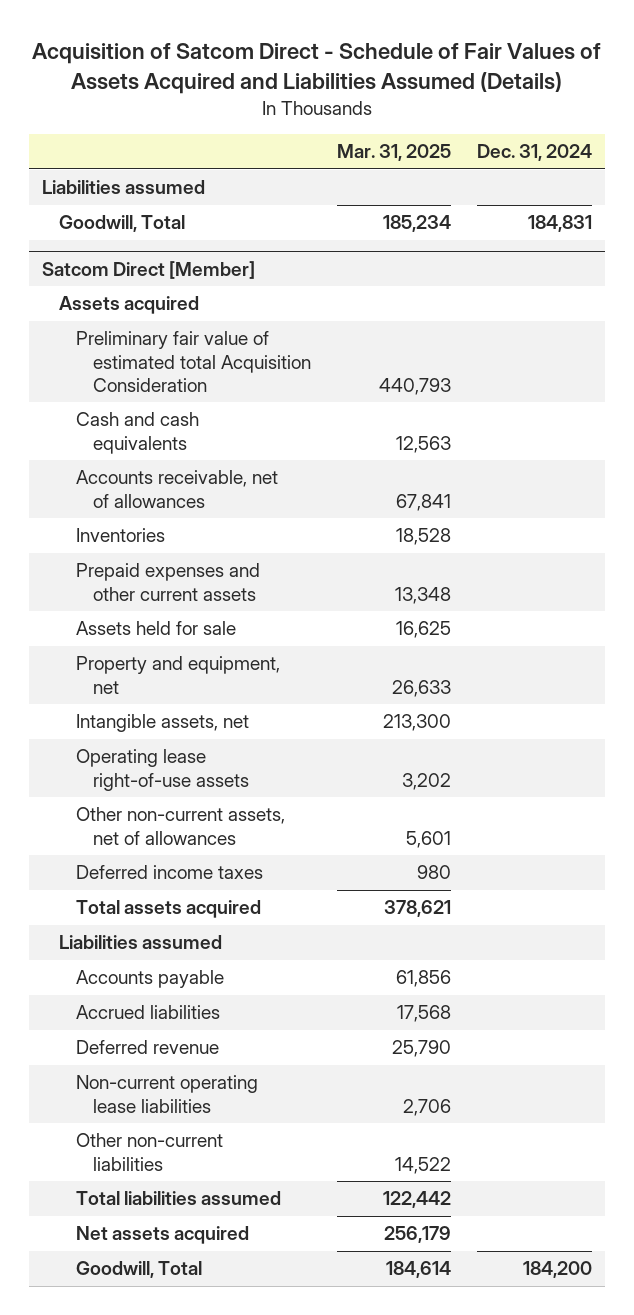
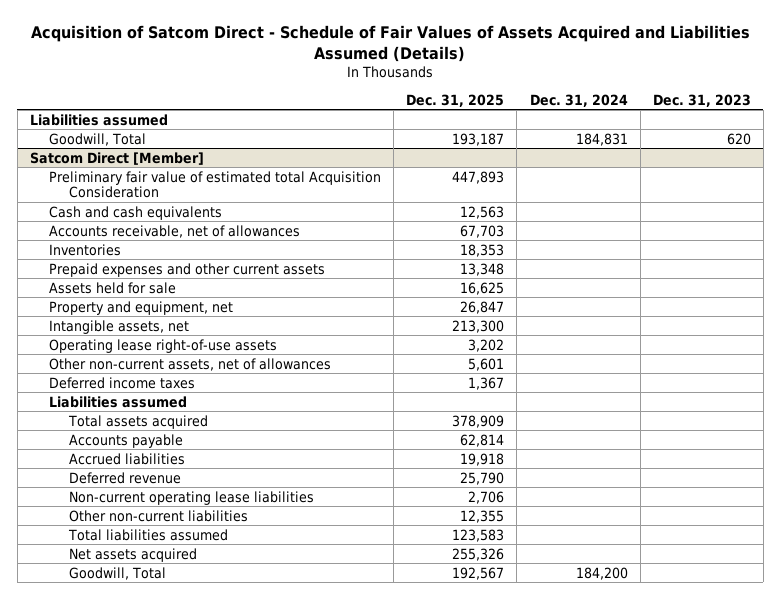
[336,144,451,162] Mar. 31, 2025 -> none
none -> [406,93,505,107] Dec. 31, 2025
none -> [652,93,751,107] Dec. 31, 2023
[59,296,200,315] Assets acquired -> none
[76,900,262,919] Total assets acquired -> [67,414,208,429] Total assets acquired

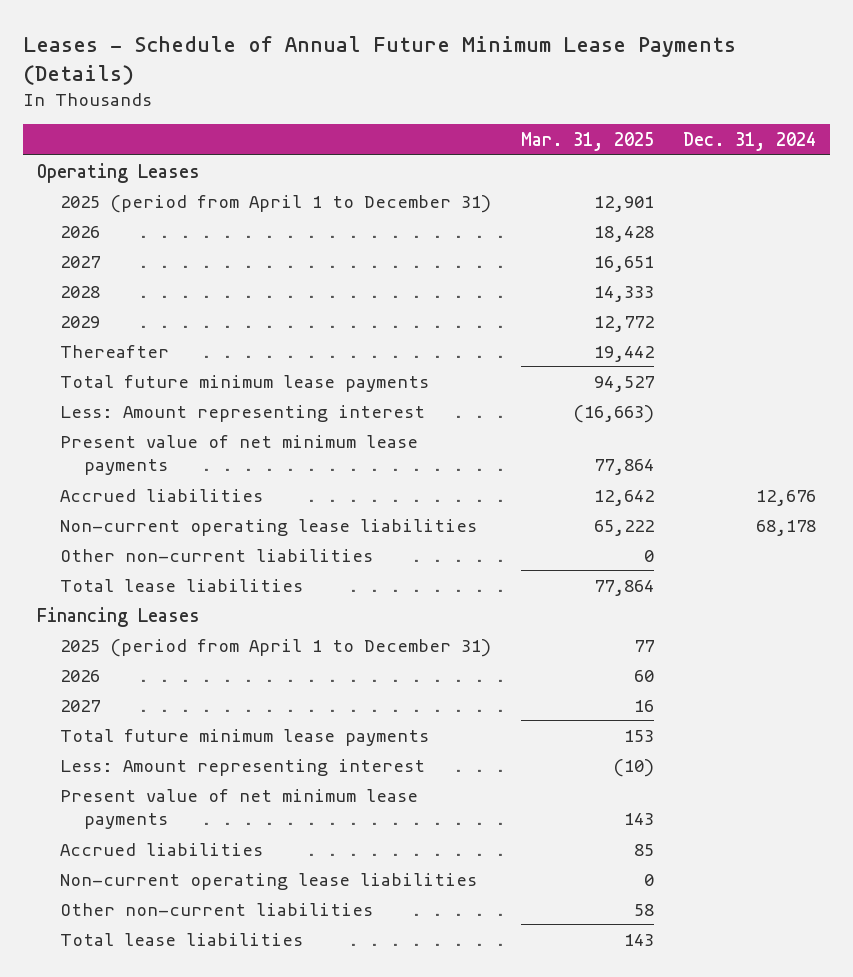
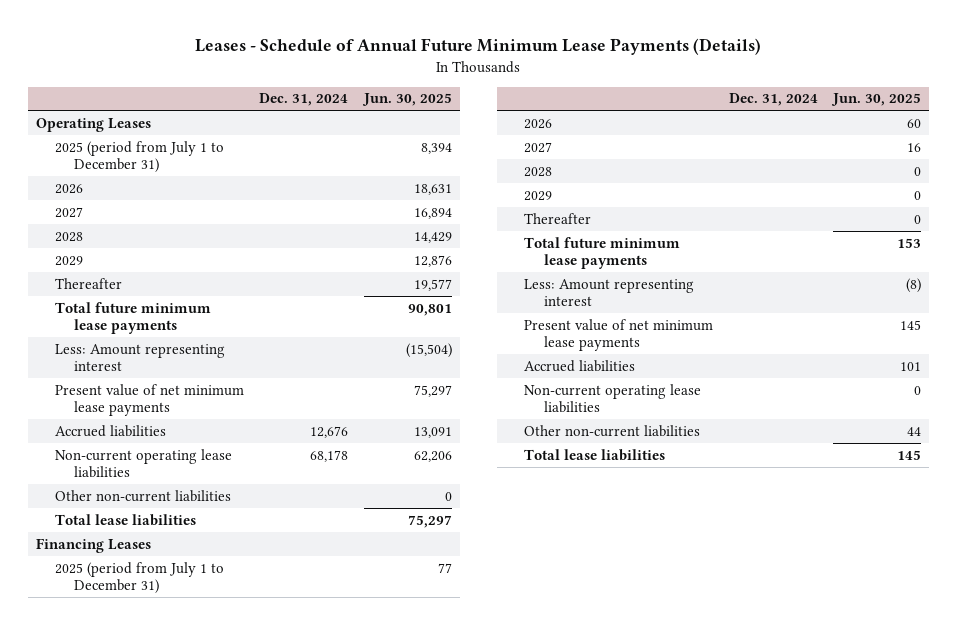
[520,132,654,152] Mar. 31, 2025 -> none
none -> [361,93,452,107] Jun. 30, 2025
[60,194,492,213] 2025 (period from April 1 to December 31) -> [54,140,224,174] 2025 (period from July 1 to December 31)
[60,638,492,657] 2025 (period from April 1 to December 31) -> [54,561,224,595] 2025 (period from July 1 to December 31)
none -> [524,166,553,177] 2028
none -> [524,190,553,201] 2029
none -> [524,212,592,224] Thereafter

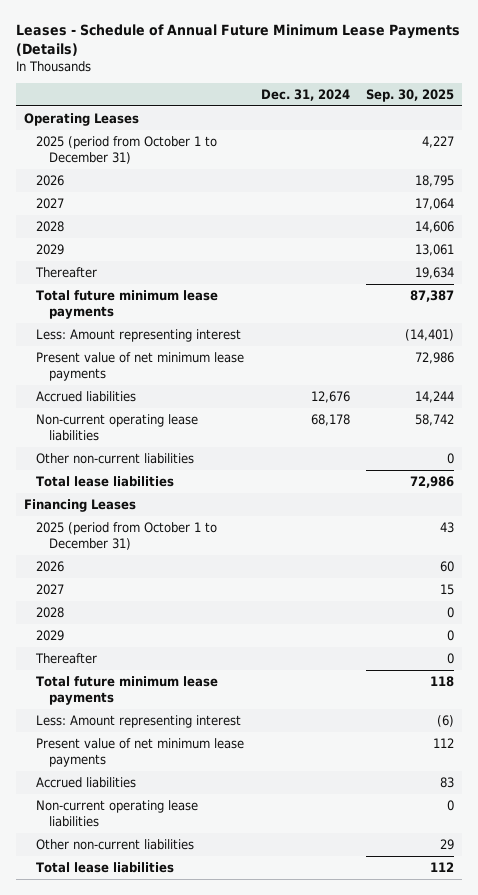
[361,93,452,107] Jun. 30, 2025 -> none
none -> [365,88,454,102] Sep. 30, 2025
[54,140,224,174] 2025 (period from July 1 to December 31) -> [36,136,218,164] 2025 (period from October 1 to December 31)
[54,561,224,595] 2025 (period from July 1 to December 31) -> [36,522,218,550] 2025 (period from October 1 to December 31)

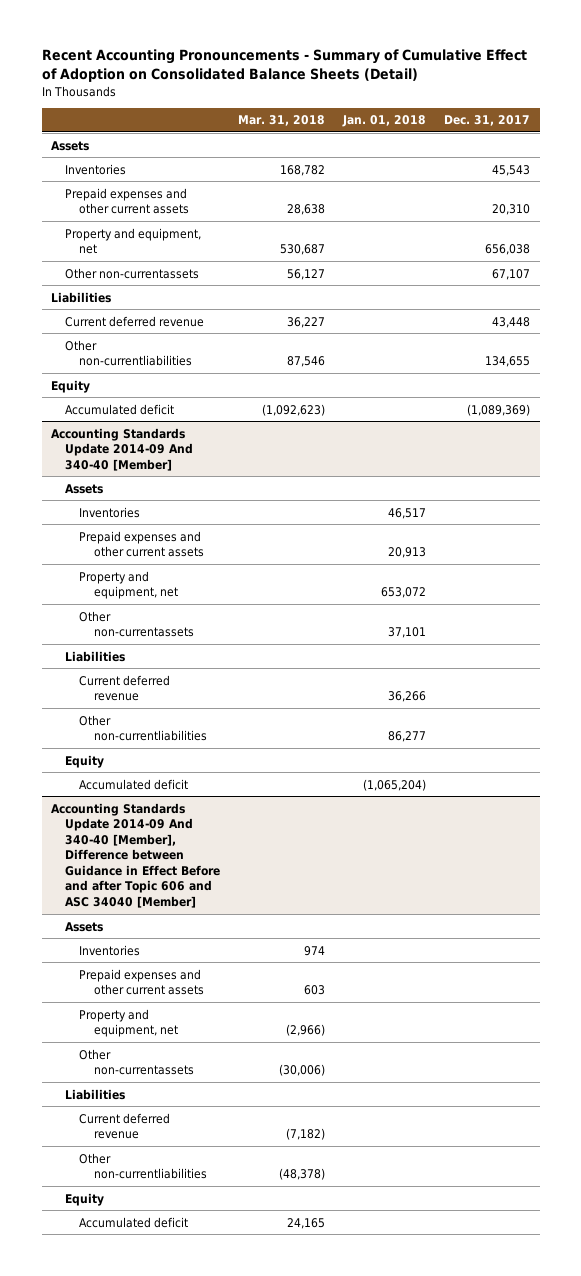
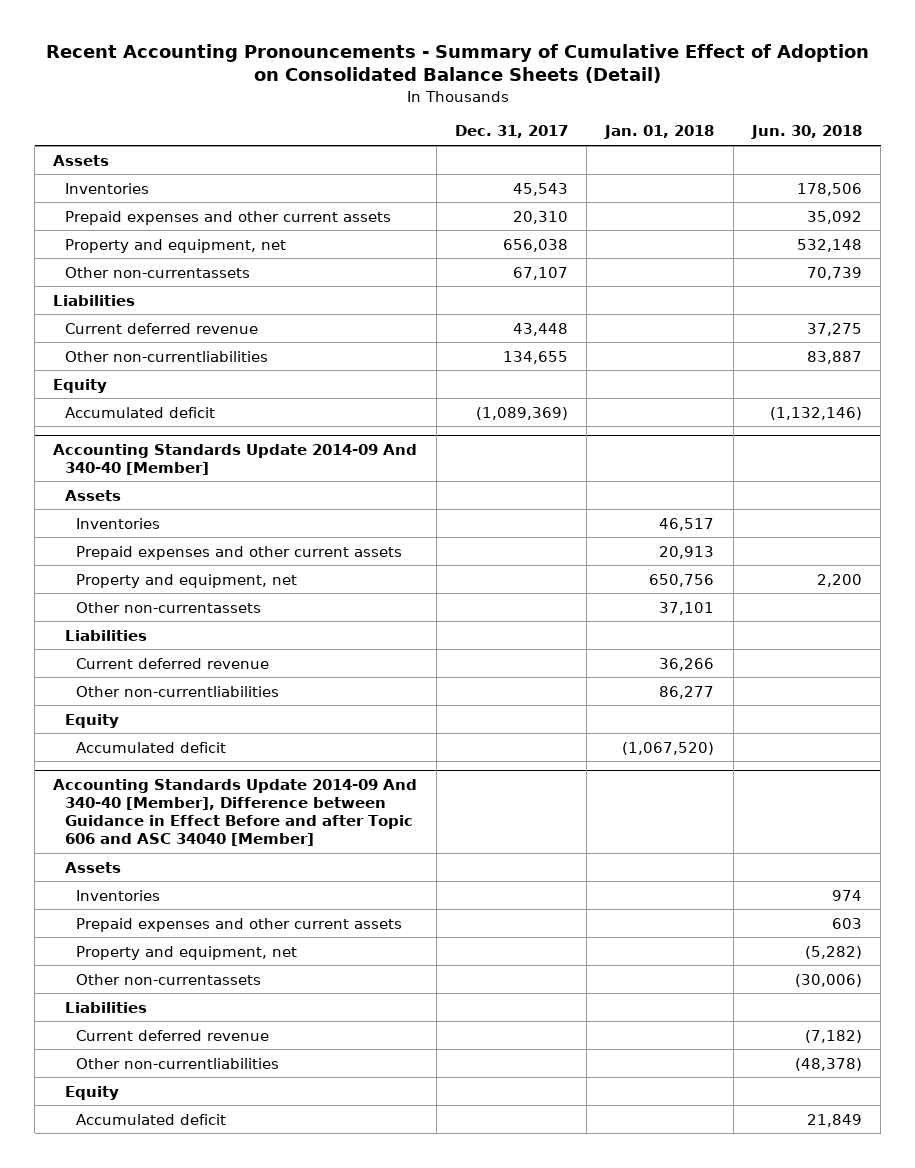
[238,115,326,127] Mar. 31, 2018 -> none
none -> [750,125,862,140] Jun. 30, 2018
[381,587,427,599] 653,072 -> [649,573,715,587] 650,756
[363,778,427,791] (1,065,204) -> [622,741,715,755] (1,067,520)

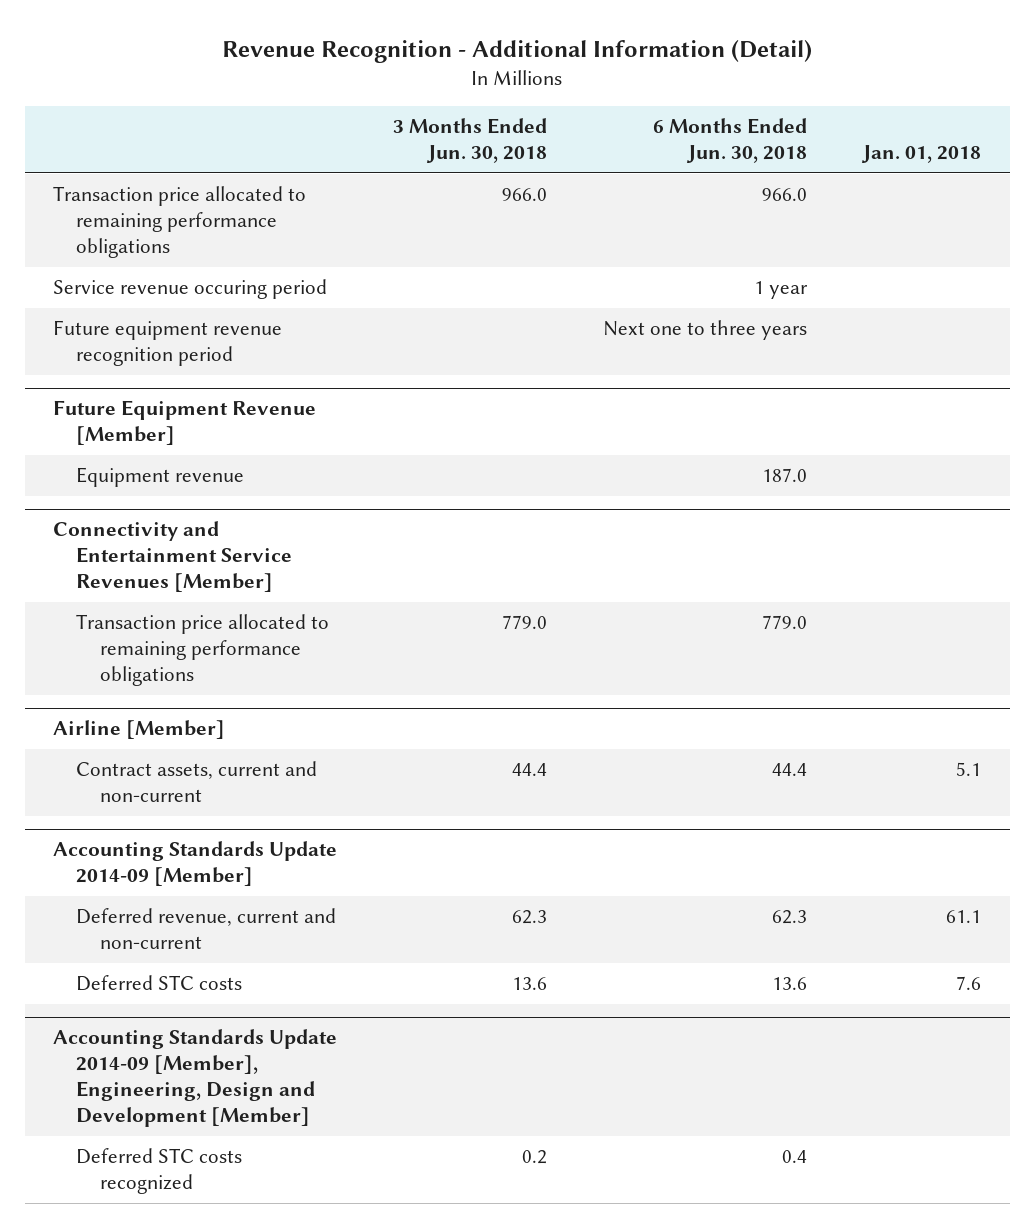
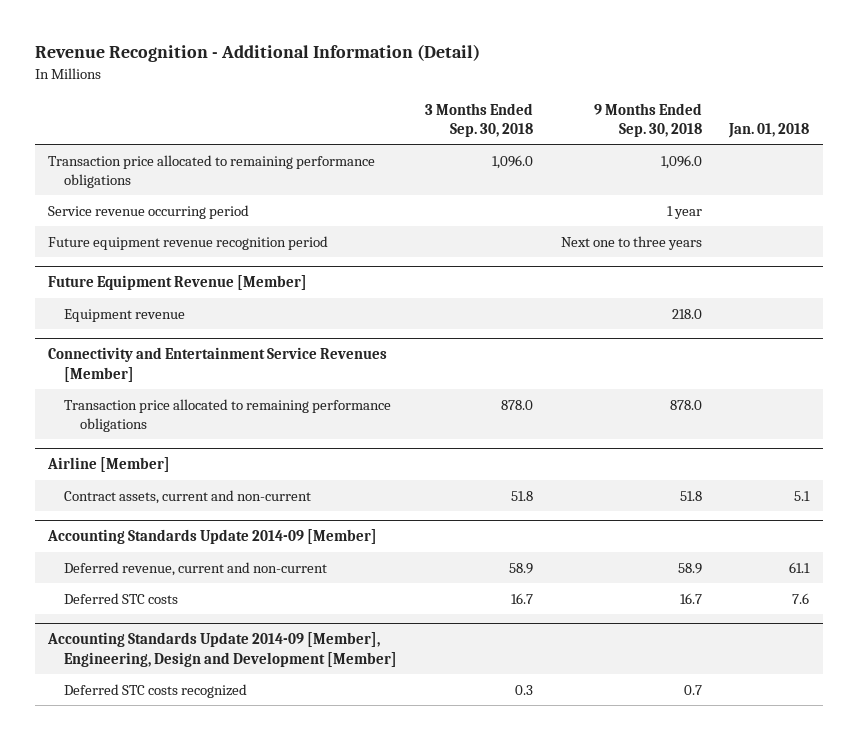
[392,117,547,163] 3 Months Ended Jun. 30, 2018 -> none
[653,117,808,163] 6 Months Ended Jun. 30, 2018 -> none
none -> [424,102,533,137] 3 Months Ended Sep. 30, 2018
none -> [593,102,702,137] 9 Months Ended Sep. 30, 2018
[52,279,327,300] Service revenue occuring period -> [48,204,250,219] Service revenue occurring period

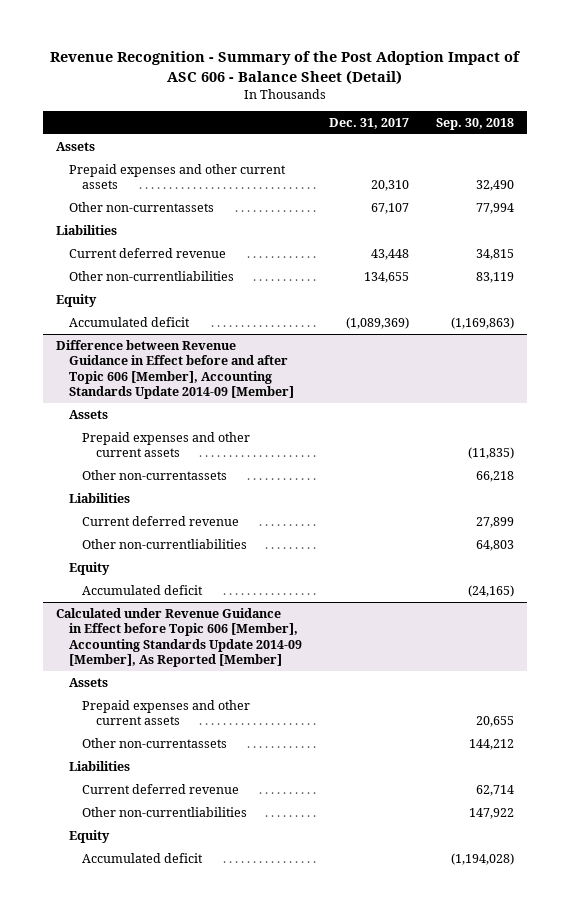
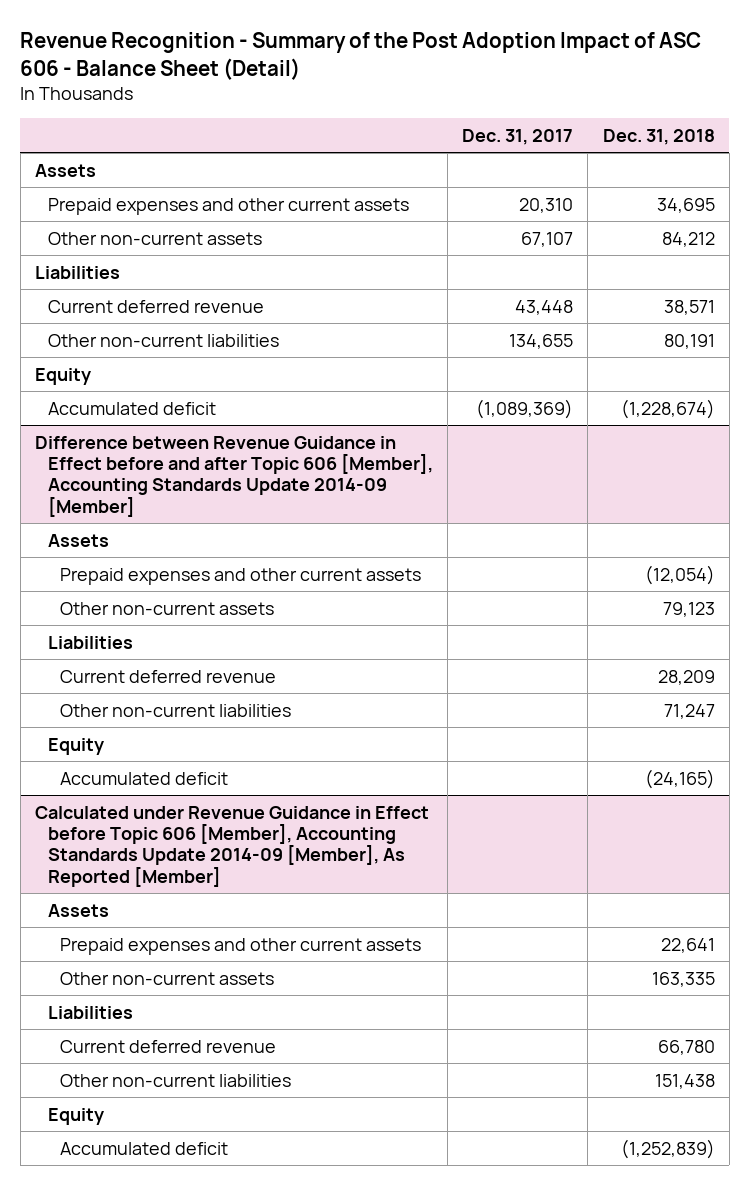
[435,118,514,131] Sep. 30, 2018 -> none
none -> [602,128,715,145] Dec. 31, 2018
[69,201,215,212] Other non-currentassets -> [47,231,262,245] Other non-current assets
[69,270,235,281] Other non-currentliabilities -> [47,333,279,347] Other non-current liabilities
[82,469,228,480] Other non-currentassets -> [60,601,275,615] Other non-current assets
[82,538,248,549] Other non-currentliabilities -> [60,703,292,717] Other non-current liabilities
[82,737,228,748] Other non-currentassets -> [60,971,275,985] Other non-current assets
[82,806,248,817] Other non-currentliabilities -> [60,1073,292,1087] Other non-current liabilities

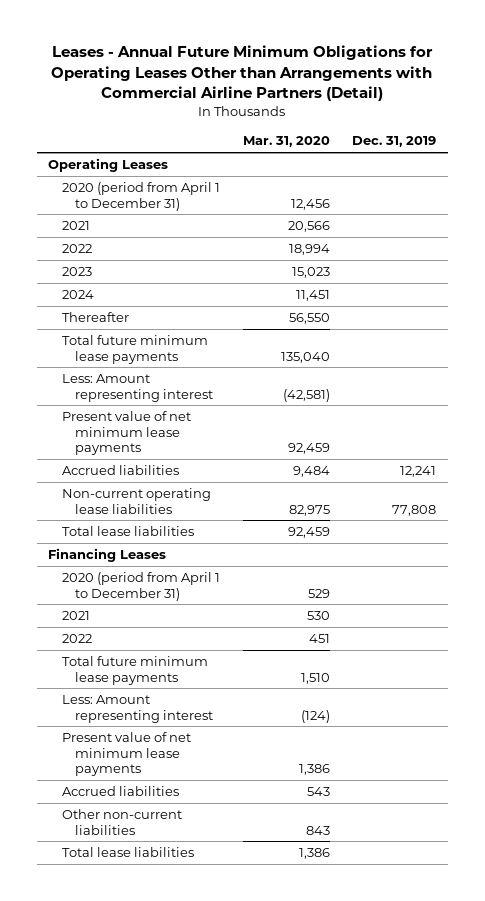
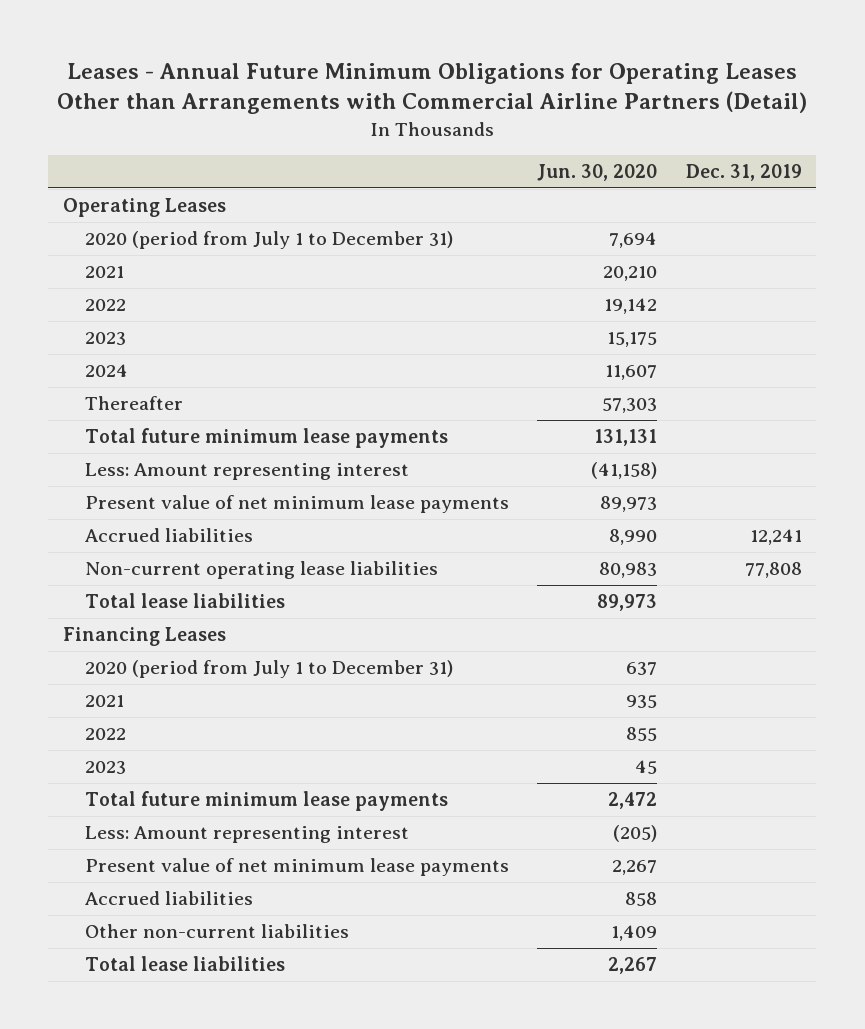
[242,136,330,148] Mar. 31, 2020 -> none
none -> [537,164,658,182] Jun. 30, 2020
[61,182,220,211] 2020 (period from April 1 to December 31) -> [84,231,453,250] 2020 (period from July 1 to December 31)
[61,572,220,601] 2020 (period from April 1 to December 31) -> [84,660,453,679] 2020 (period from July 1 to December 31)
none -> [84,761,126,775] 2023

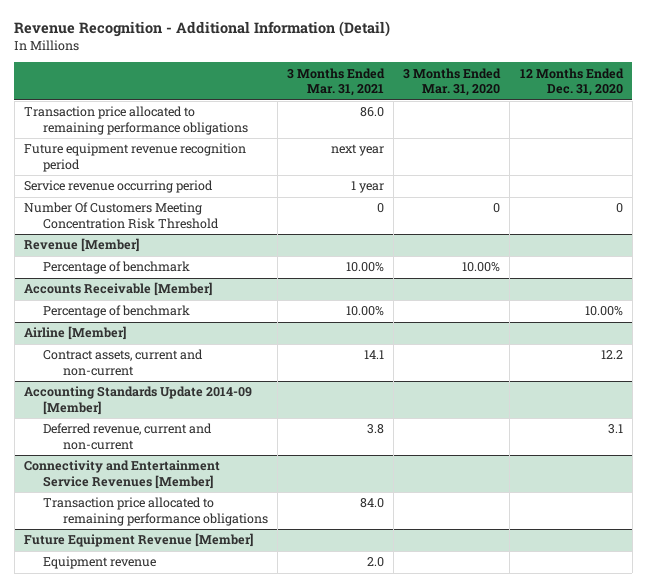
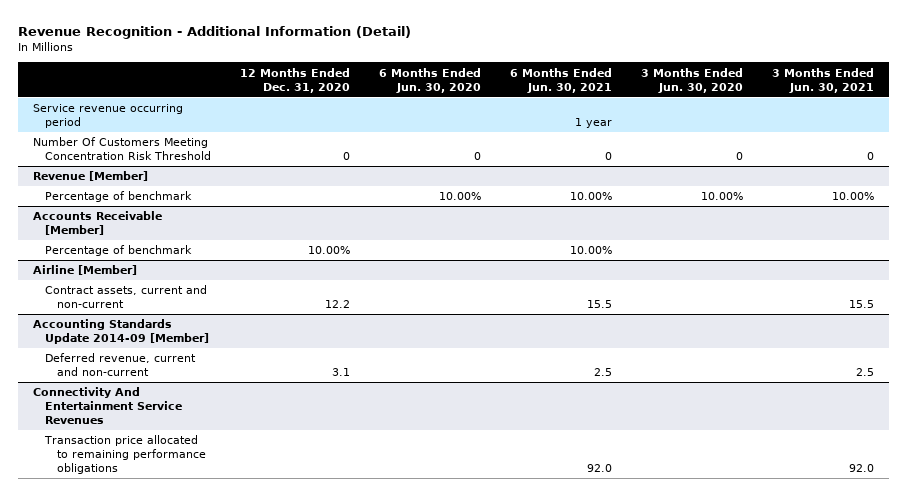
[286,67,385,97] 3 Months Ended Mar. 31, 2021 -> none
[403,67,502,97] 3 Months Ended Mar. 31, 2020 -> none
none -> [379,67,482,93] 6 Months Ended Jun. 30, 2020
none -> [510,67,613,93] 6 Months Ended Jun. 30, 2021
none -> [641,67,744,93] 3 Months Ended Jun. 30, 2020
none -> [772,67,875,93] 3 Months Ended Jun. 30, 2021
[23,106,249,135] Transaction price allocated to remaining performance obligations -> none
[23,143,246,172] Future equipment revenue recognition period -> none
[23,460,220,489] Connectivity and Entertainment Service Revenues [Member] -> [33,387,182,425] Connectivity And Entertainment Service Revenues
[23,533,253,548] Future Equipment Revenue [Member] -> none
[43,556,157,570] Equipment revenue -> none

